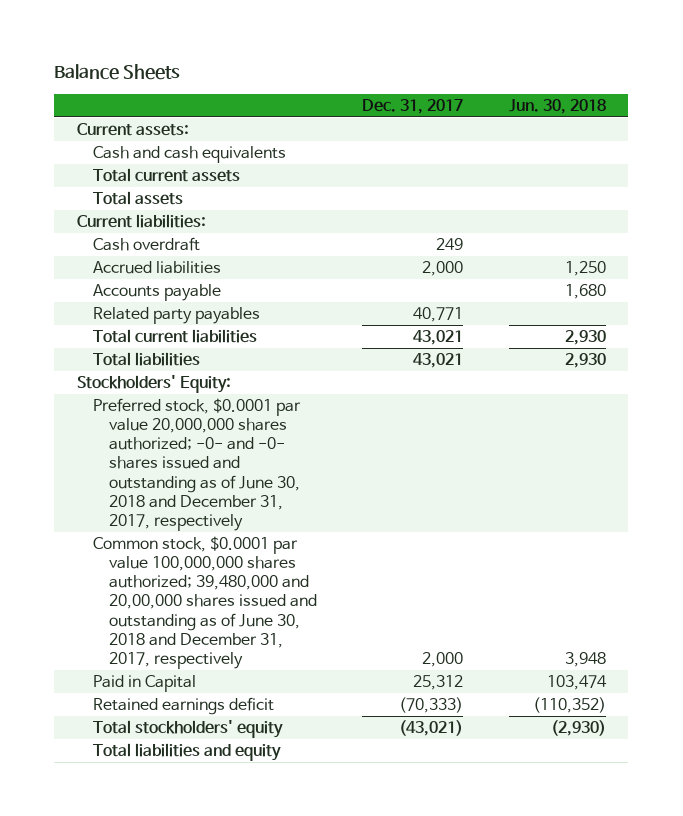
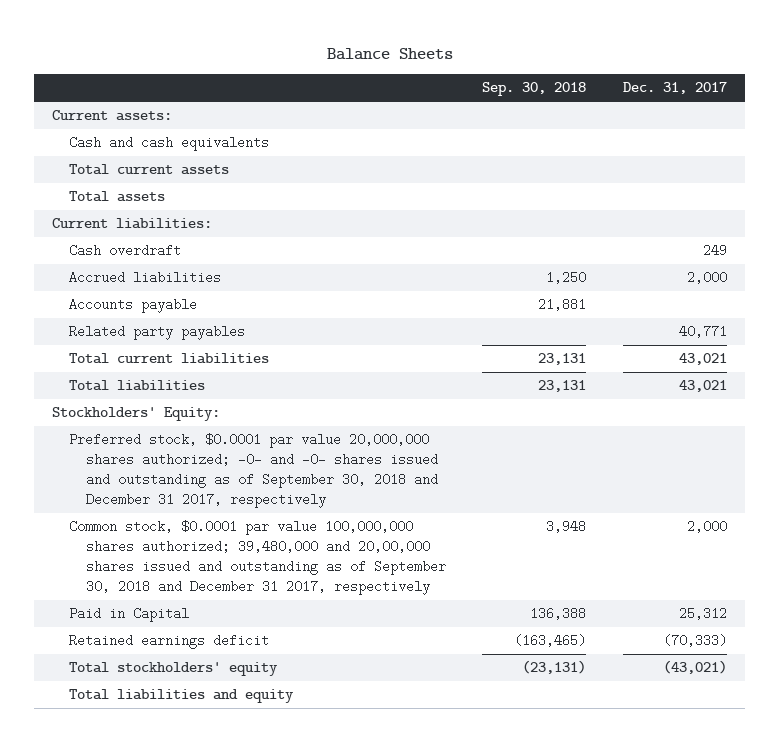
[508,98,606,114] Jun. 30, 2018 -> none
none -> [482,82,587,97] Sep. 30, 2018
[92,398,301,531] Preferred stock, $0.0001 par value 20,000,000 shares authorized; -0- and -0- shares issued and outstanding as of June 30, 2018 and December 31, 2017, respectively -> [69,433,438,509] Preferred stock, $0.0001 par value 20,000,000 shares authorized; -0- and -0- shares issued and outstanding as of September 30, 2018 and December 31 2017, respectively
[92,536,317,669] Common stock, $0.0001 par value 100,000,000 shares authorized; 39,480,000 and 20,00,000 shares issued and outstanding as of June 30, 2018 and December 31, 2017, respectively -> [69,520,446,596] Common stock, $0.0001 par value 100,000,000 shares authorized; 39,480,000 and 20,00,000 shares issued and outstanding as of September 30, 2018 and December 31 2017, respectively

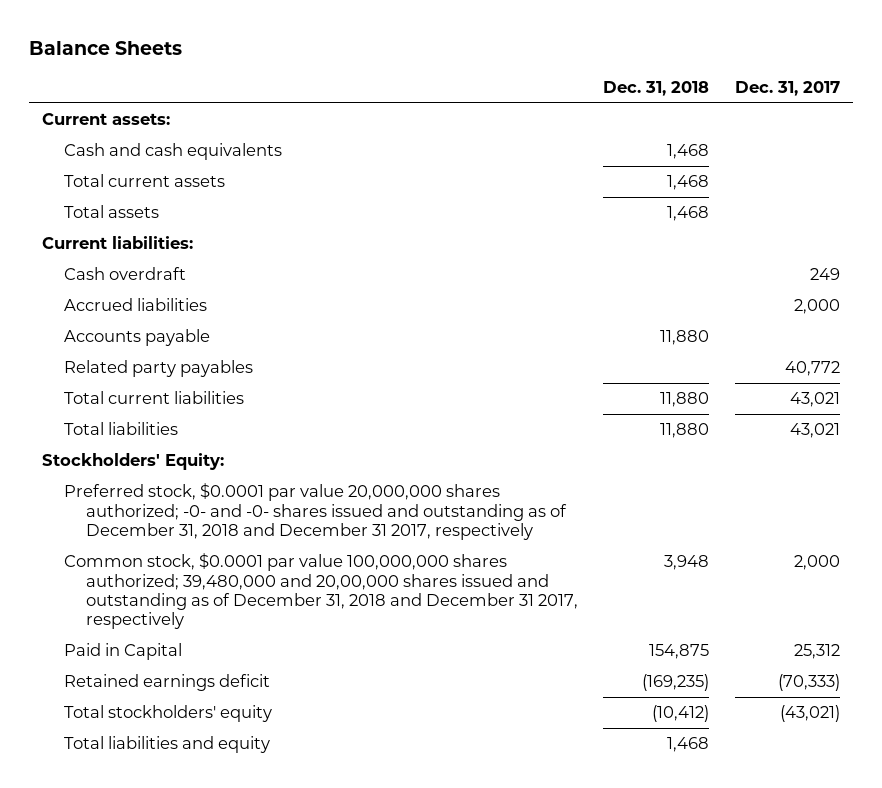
[482,82,587,97] Sep. 30, 2018 -> none
none -> [603,80,710,96] Dec. 31, 2018
[679,325,728,339] 40,771 -> [784,361,840,377] 40,772
[69,433,438,509] Preferred stock, $0.0001 par value 20,000,000 shares authorized; -0- and -0- shares issued and outstanding as of September 30, 2018 and December 31 2017, respectively -> [64,483,567,540] Preferred stock, $0.0001 par value 20,000,000 shares authorized; -0- and -0- shares issued and outstanding as of December 31, 2018 and December 31 2017, respectively
[69,520,446,596] Common stock, $0.0001 par value 100,000,000 shares authorized; 39,480,000 and 20,00,000 shares issued and outstanding as of September 30, 2018 and December 31 2017, respectively -> [64,553,578,629] Common stock, $0.0001 par value 100,000,000 shares authorized; 39,480,000 and 20,00,000 shares issued and outstanding as of December 31, 2018 and December 31 2017, respectively

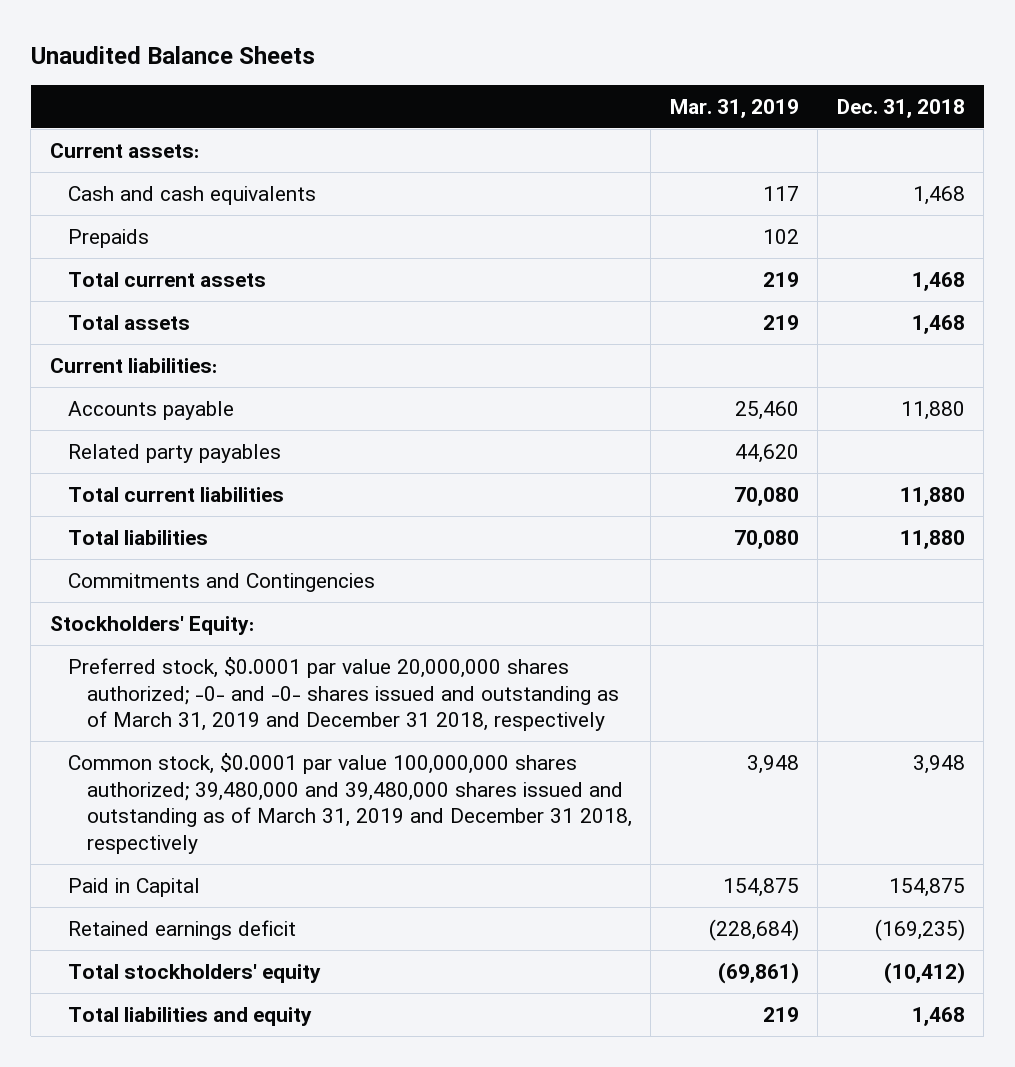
[29,40,183,55] Balance Sheets -> [30,45,315,64] Unaudited Balance Sheets
[734,80,840,96] Dec. 31, 2017 -> none
none -> [669,98,799,118] Mar. 31, 2019
none -> [68,228,150,248] Prepaids
[64,267,187,281] Cash overdraft -> none
[64,298,208,312] Accrued liabilities -> none
none -> [68,572,376,592] Commitments and Contingencies
[64,483,567,540] Preferred stock, $0.0001 par value 20,000,000 shares authorized; -0- and -0- shares issued and outstanding as of December 31, 2018 and December 31 2017, respectively -> [68,656,619,732] Preferred stock, $0.0001 par value 20,000,000 shares authorized; -0- and -0- shares issued and outstanding as of March 31, 2019 and December 31 2018, respectively
[64,553,578,629] Common stock, $0.0001 par value 100,000,000 shares authorized; 39,480,000 and 20,00,000 shares issued and outstanding as of December 31, 2018 and December 31 2017, respectively -> [68,752,632,855] Common stock, $0.0001 par value 100,000,000 shares authorized; 39,480,000 and 39,480,000 shares issued and outstanding as of March 31, 2019 and December 31 2018, respectively

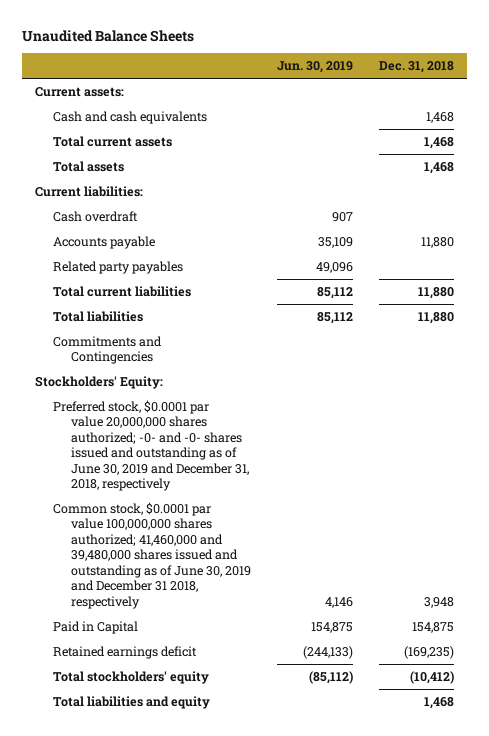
[669,98,799,118] Mar. 31, 2019 -> none
none -> [276,61,353,74] Jun. 30, 2019
[68,228,150,248] Prepaids -> none
none -> [52,210,138,222] Cash overdraft
[68,656,619,732] Preferred stock, $0.0001 par value 20,000,000 shares authorized; -0- and -0- shares issued and outstanding as of March 31, 2019 and December 31 2018, respectively -> [52,399,249,492] Preferred stock, $0.0001 par value 20,000,000 shares authorized; -0- and -0- shares issued and outstanding as of June 30, 2019 and December 31, 2018, respectively
[68,752,632,855] Common stock, $0.0001 par value 100,000,000 shares authorized; 39,480,000 and 39,480,000 shares issued and outstanding as of March 31, 2019 and December 31 2018, respectively -> [52,501,251,609] Common stock, $0.0001 par value 100,000,000 shares authorized; 41,460,000 and 39,480,000 shares issued and outstanding as of June 30, 2019 and December 31 2018, respectively

